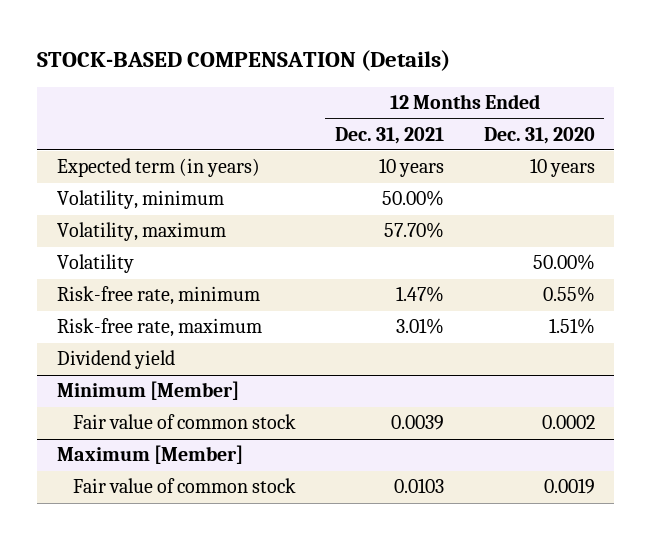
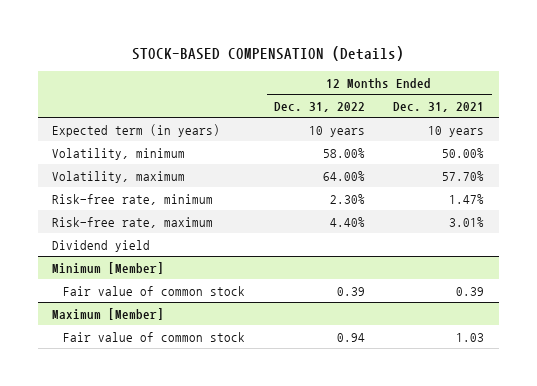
[483,126,595,144] Dec. 31, 2020 -> none
none -> [273,101,365,112] Dec. 31, 2022
[56,254,134,274] Volatility -> none
[391,415,445,431] 0.0039 -> [456,286,485,296] 0.39
[394,478,445,494] 0.0103 -> [456,332,485,342] 1.03

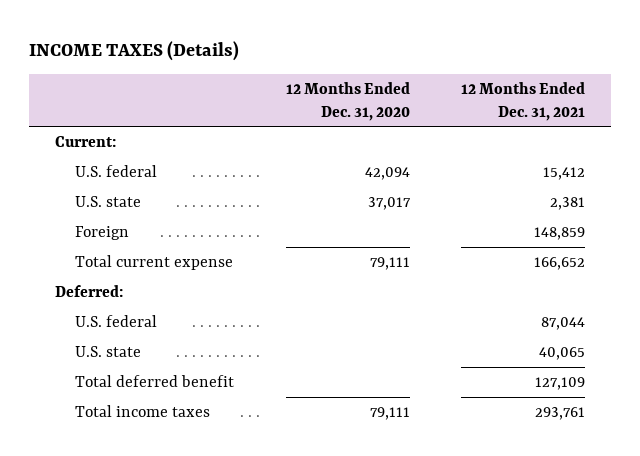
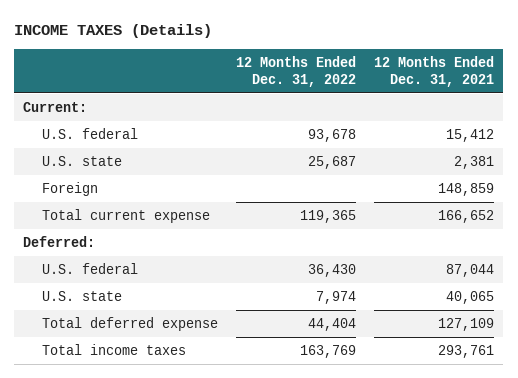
[285,81,410,121] 12 Months Ended Dec. 31, 2020 -> none
none -> [236,55,357,87] 12 Months Ended Dec. 31, 2022
[75,374,235,387] Total deferred benefit -> [42,316,219,331] Total deferred expense

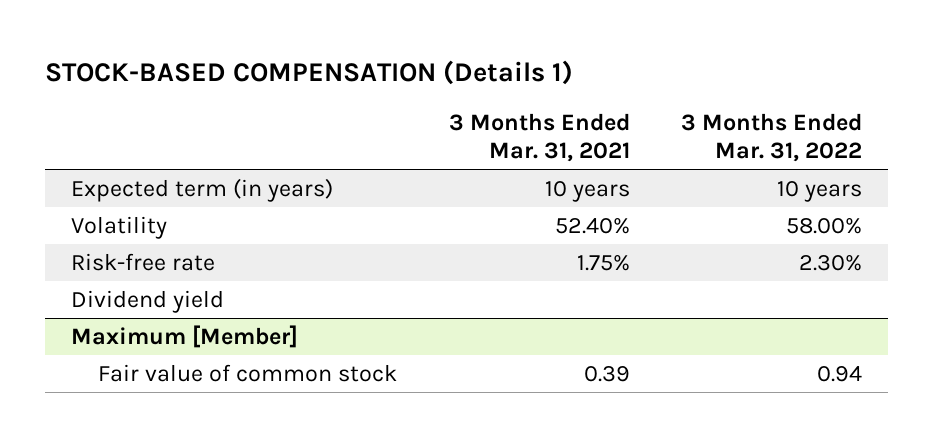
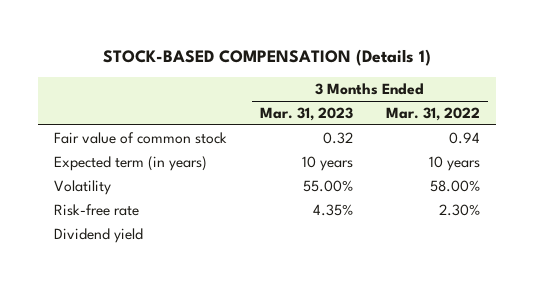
[448,113,630,163] 3 Months Ended Mar. 31, 2021 -> none
none -> [260,107,354,122] Mar. 31, 2023
none -> [54,131,228,144] Fair value of common stock
[70,324,298,348] Maximum [Member] -> none
[97,363,397,382] Fair value of common stock -> none

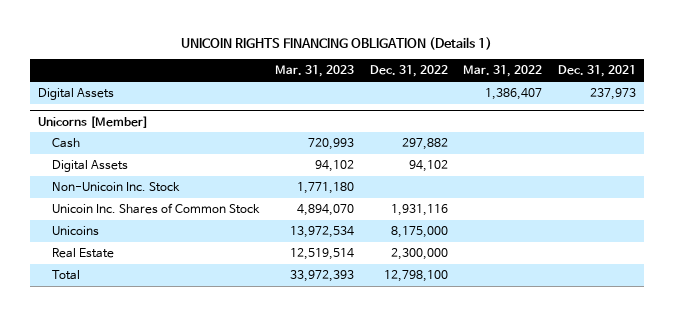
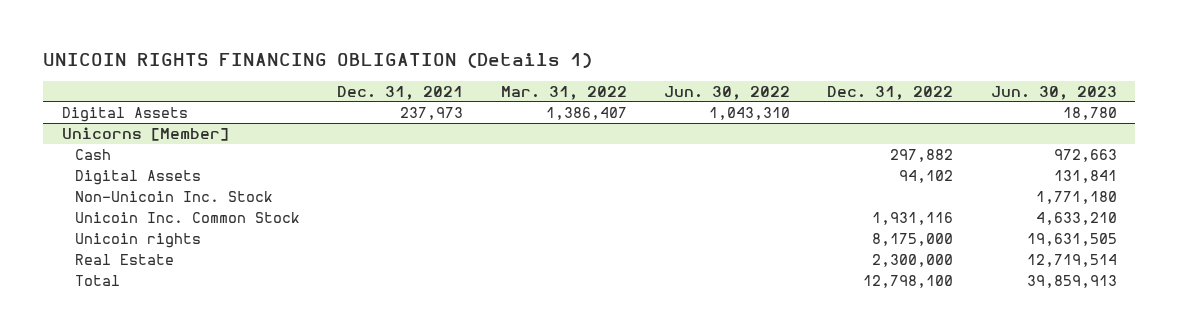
[274,65,354,78] Mar. 31, 2023 -> none
none -> [663,85,790,100] Jun. 30, 2022
none -> [990,85,1117,100] Jun. 30, 2023
[52,202,261,214] Unicoin Inc. Shares of Common Stock -> [75,211,301,223] Unicoin Inc. Common Stock
[52,225,100,236] Unicoins -> [75,232,202,248] Unicoin rights

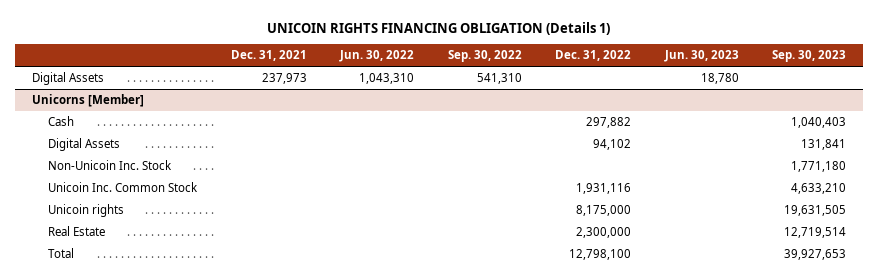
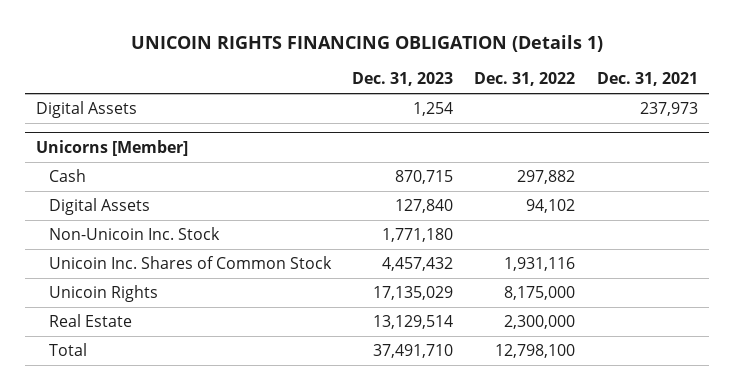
[339,50,415,63] Jun. 30, 2022 -> none
[447,50,522,63] Sep. 30, 2022 -> none
[663,50,739,63] Jun. 30, 2023 -> none
[772,50,847,63] Sep. 30, 2023 -> none
none -> [352,72,454,87] Dec. 31, 2023
[47,182,198,193] Unicoin Inc. Common Stock -> [48,255,332,269] Unicoin Inc. Shares of Common Stock
[47,204,124,218] Unicoin rights -> [48,284,158,302] Unicoin Rights

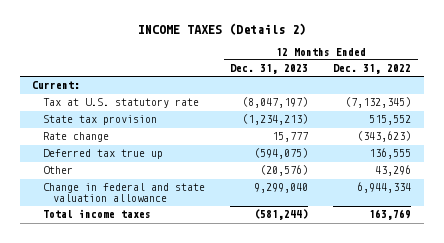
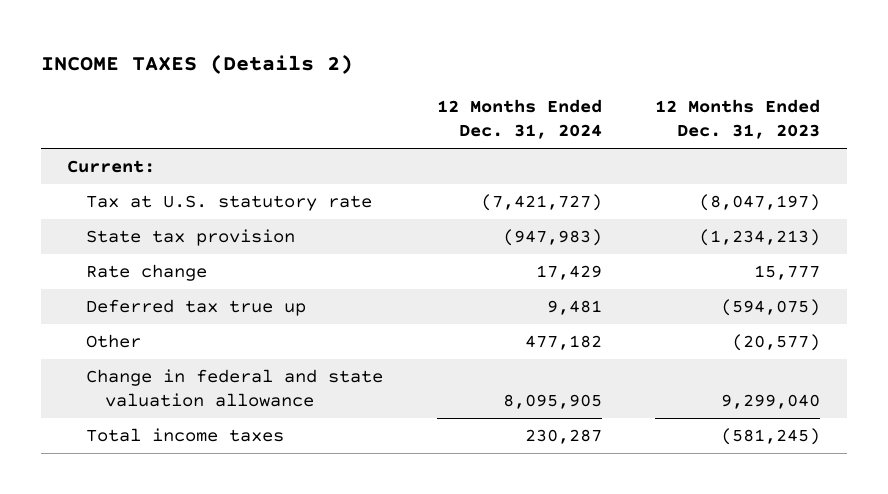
[333,64,412,75] Dec. 31, 2022 -> none
none -> [436,98,602,140] 12 Months Ended Dec. 31, 2024
[260,165,309,177] (20,576) -> [732,333,821,351] (20,577)
[254,209,309,221] (581,244) -> [721,427,821,445] (581,245)

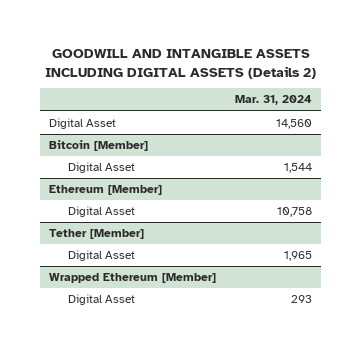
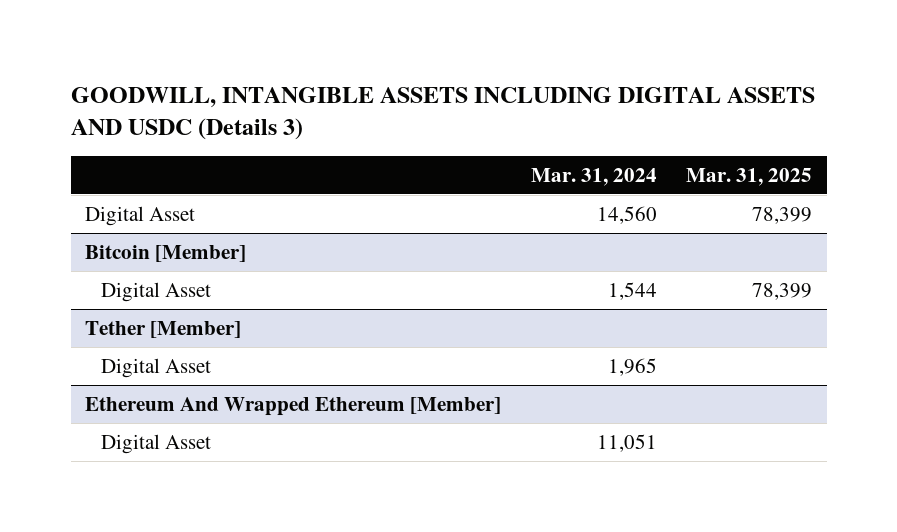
[44,49,316,79] GOODWILL AND INTANGIBLE ASSETS INCLUDING DIGITAL ASSETS (Details 2) -> [70,86,815,141] GOODWILL, INTANGIBLE ASSETS INCLUDING DIGITAL ASSETS AND USDC (Details 3)
none -> [685,167,812,186] Mar. 31, 2025
[49,185,163,196] Ethereum [Member] -> none
[68,206,136,218] Digital Asset -> none
[49,273,217,284] Wrapped Ethereum [Member] -> [85,396,502,416] Ethereum And Wrapped Ethereum [Member]
[290,295,312,304] 293 -> [596,433,657,452] 11,051

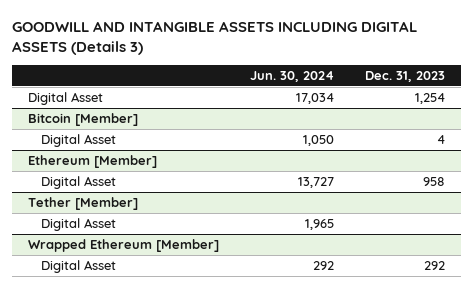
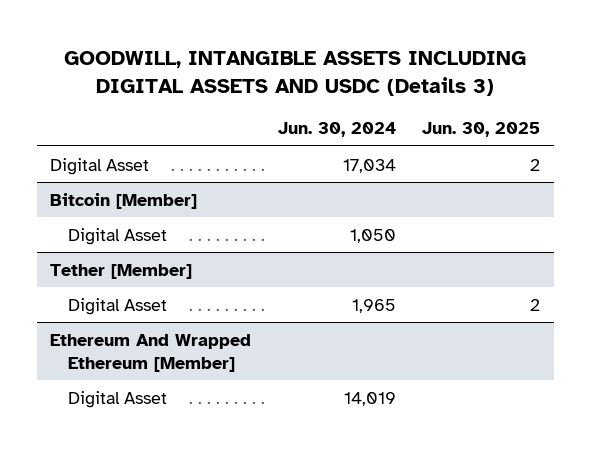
[11,20,417,55] GOODWILL AND INTANGIBLE ASSETS INCLUDING DIGITAL ASSETS (Details 3) -> [64,50,527,96] GOODWILL, INTANGIBLE ASSETS INCLUDING DIGITAL ASSETS AND USDC (Details 3)
[365,70,446,82] Dec. 31, 2023 -> none
none -> [422,122,541,138] Jun. 30, 2025
[27,154,157,168] Ethereum [Member] -> none
[40,175,116,189] Digital Asset -> none
[27,238,219,252] Wrapped Ethereum [Member] -> [50,333,252,372] Ethereum And Wrapped Ethereum [Member]
[312,260,334,270] 292 -> [343,391,396,406] 14,019

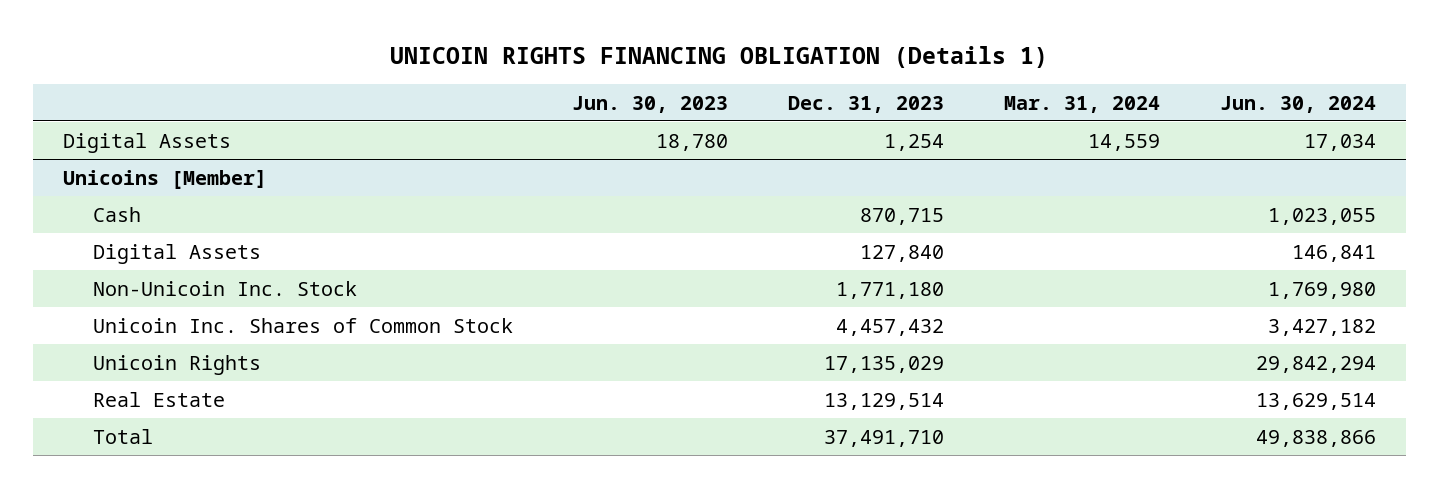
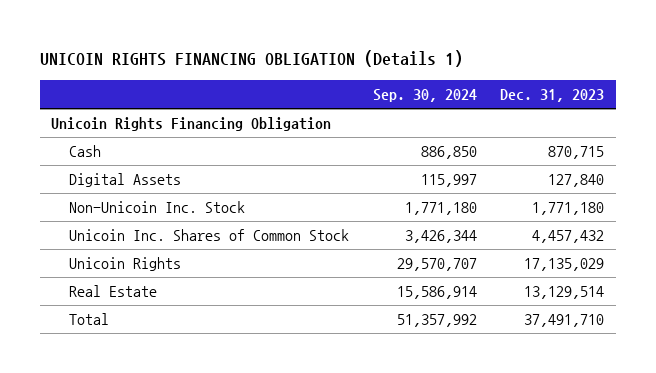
[572,95,729,113] Jun. 30, 2023 -> none
[1003,95,1160,113] Mar. 31, 2024 -> none
[1219,95,1376,113] Jun. 30, 2024 -> none
none -> [372,89,477,103] Sep. 30, 2024
[62,132,231,153] Digital Assets -> none
[62,169,267,189] Unicoins [Member] -> none
none -> [51,117,332,132] Unicoin Rights Financing Obligation

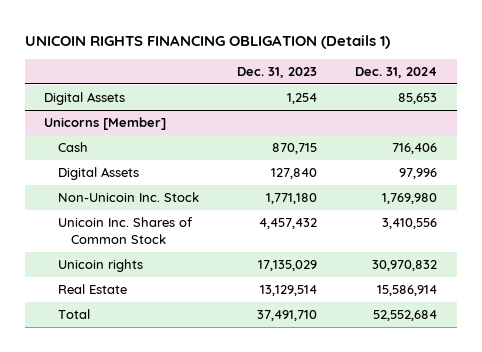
[372,89,477,103] Sep. 30, 2024 -> none
none -> [355,66,438,78] Dec. 31, 2024
[51,117,332,132] Unicoin Rights Financing Obligation -> none
none -> [44,92,126,106] Digital Assets
none -> [44,117,167,131] Unicorns [Member]
[69,257,182,272] Unicoin Rights -> [57,259,143,273] Unicoin rights

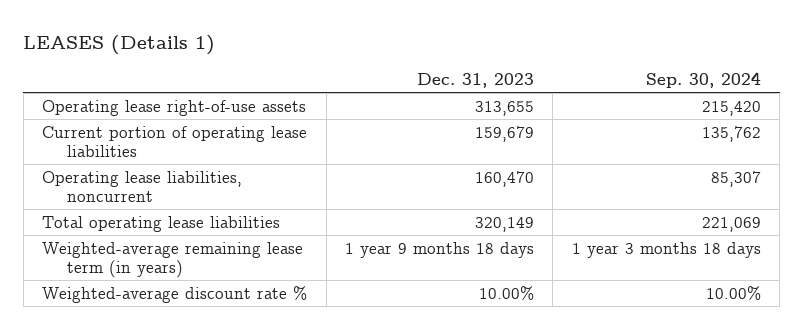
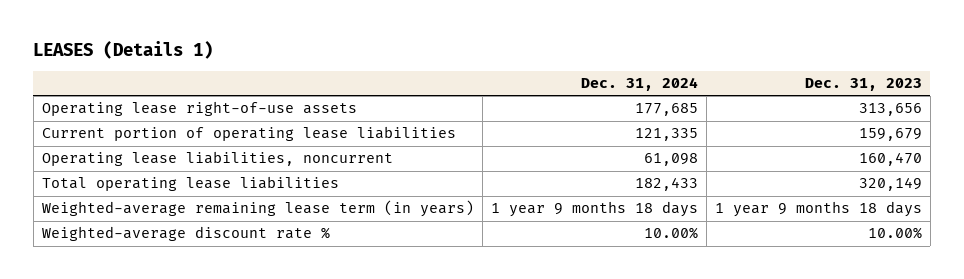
[645,71,761,88] Sep. 30, 2024 -> none
none -> [580,77,698,92] Dec. 31, 2024
[475,100,535,116] 313,655 -> [858,103,922,117] 313,656

